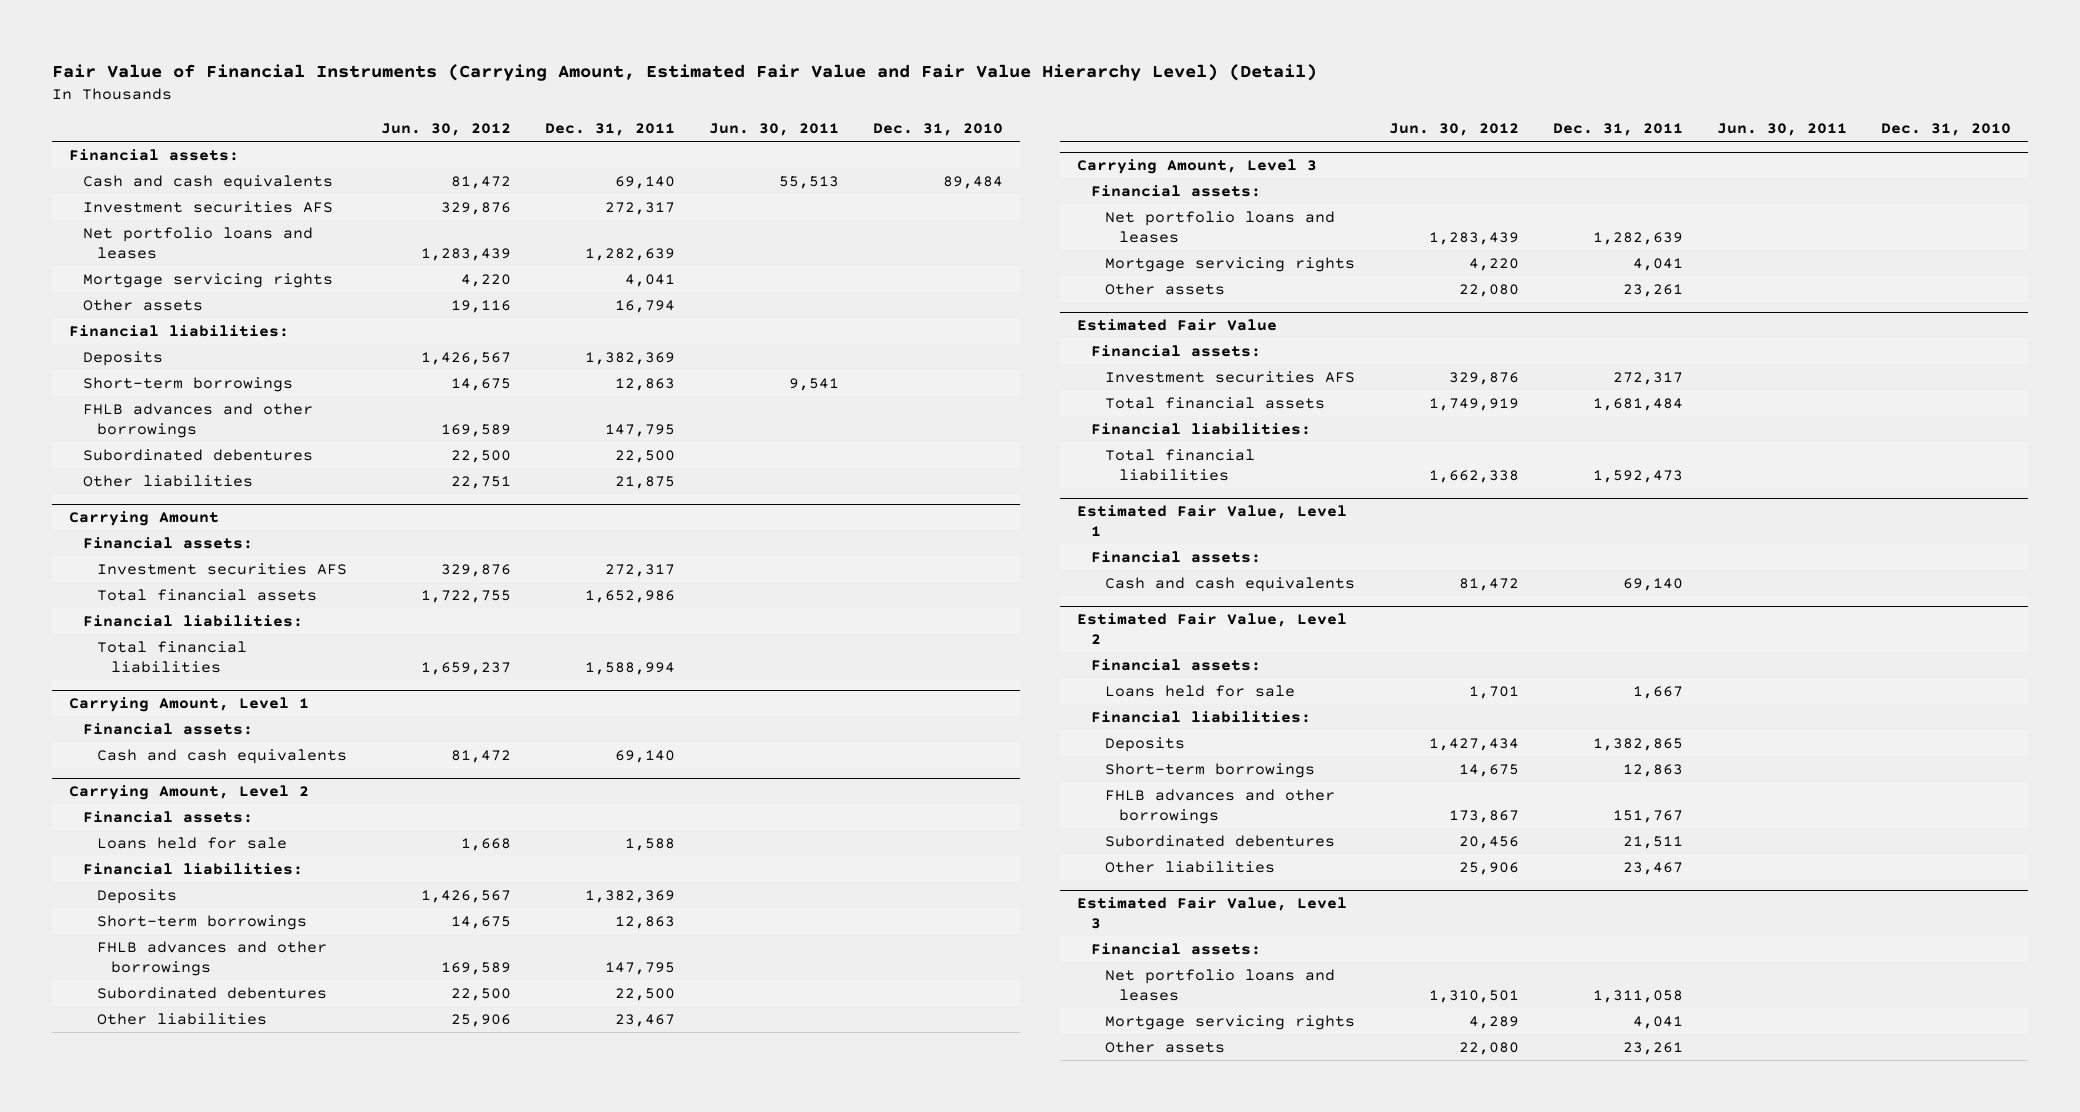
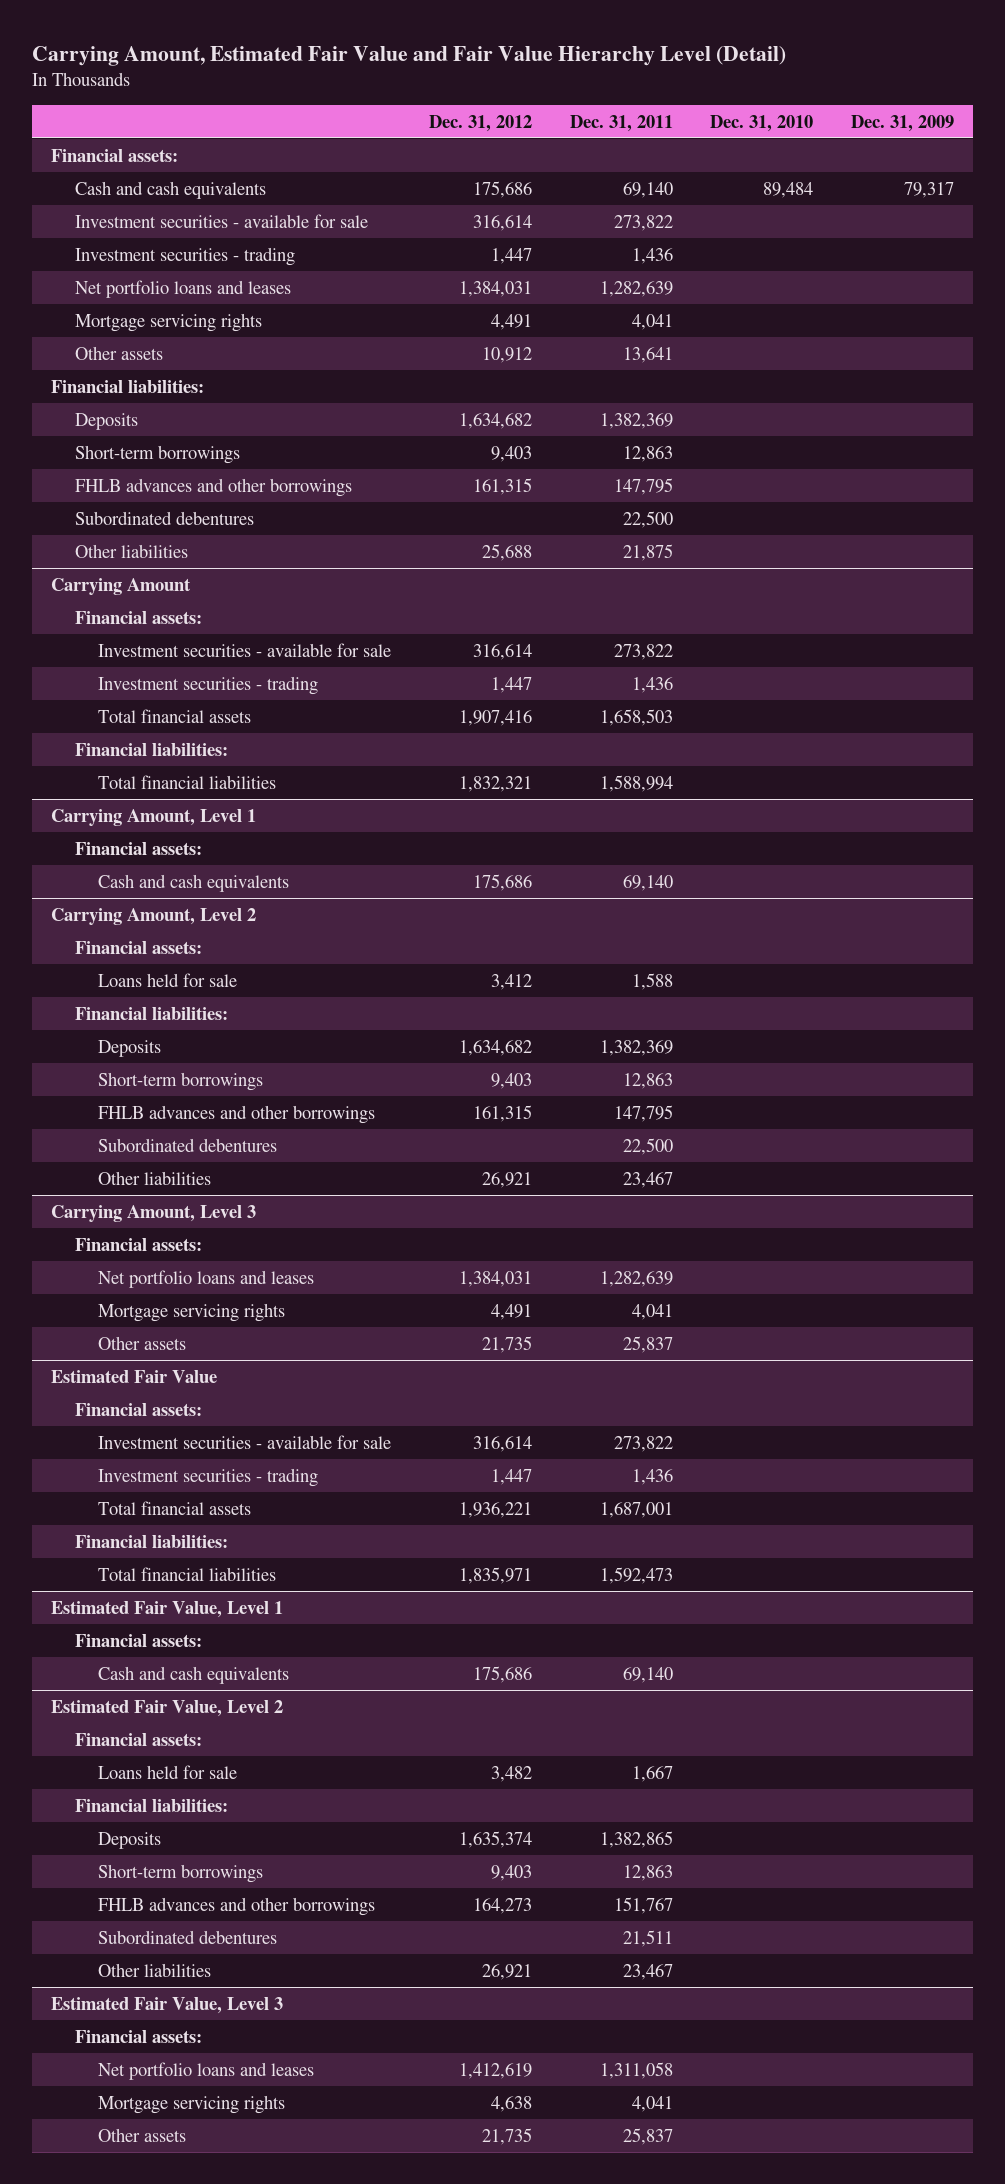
[51,64,1317,82] Fair Value of Financial Instruments (Carrying Amount, Estimated Fair Value and Fair Value Hierarchy Level) (Detail) -> [32,46,787,67] Carrying Amount, Estimated Fair Value and Fair Value Hierarchy Level (Detail)
[380,123,511,137] Jun. 30, 2012 -> none
[708,123,839,137] Jun. 30, 2011 -> none
none -> [428,114,532,132] Dec. 31, 2012
none -> [851,114,955,132] Dec. 31, 2009
[82,200,333,213] Investment securities AFS -> [74,213,368,228] Investment securities - available for sale
[604,201,675,215] 272,317 -> [613,214,673,231] 273,822
none -> [74,246,295,266] Investment securities - trading
[614,299,675,313] 16,794 -> [622,346,673,363] 13,641
[96,562,347,575] Investment securities AFS -> [97,642,391,657] Investment securities - available for sale
[604,563,675,577] 272,317 -> [613,643,673,660] 273,822
none -> [97,675,318,695] Investment securities - trading
[584,589,675,603] 1,652,986 -> [599,708,673,726] 1,658,503
[1623,283,1684,297] 23,261 -> [622,1335,673,1353] 25,837
[1105,370,1356,383] Investment securities AFS -> [97,1434,391,1449] Investment securities - available for sale
[1613,371,1684,385] 272,317 -> [613,1435,673,1452] 273,822
none -> [97,1467,318,1487] Investment securities - trading
[1593,397,1684,411] 1,681,484 -> [599,1501,673,1518] 1,687,001
[1623,1041,1684,1055] 23,261 -> [622,2127,673,2145] 25,837

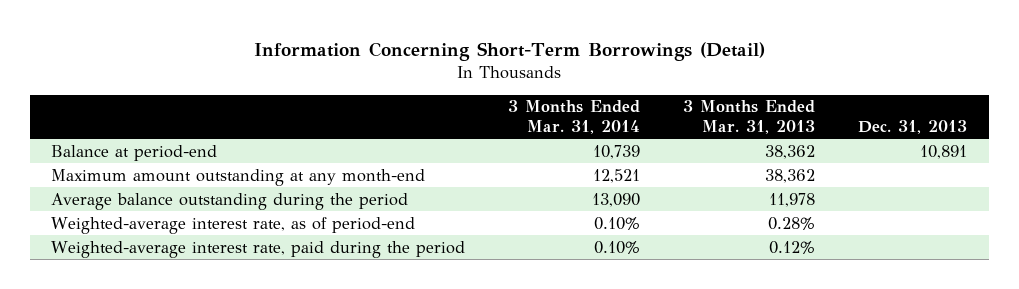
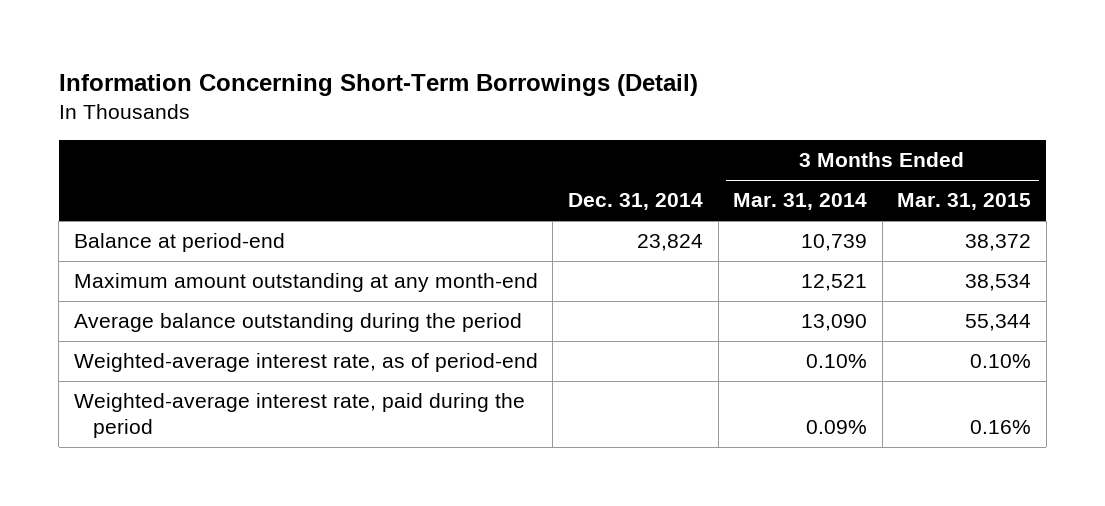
[683,100,816,135] 3 Months Ended Mar. 31, 2013 -> none
[858,120,968,135] Dec. 31, 2013 -> none
none -> [567,193,703,211] Dec. 31, 2014
none -> [897,193,1032,211] Mar. 31, 2015
[594,240,641,254] 0.10% -> [806,420,868,435] 0.09%

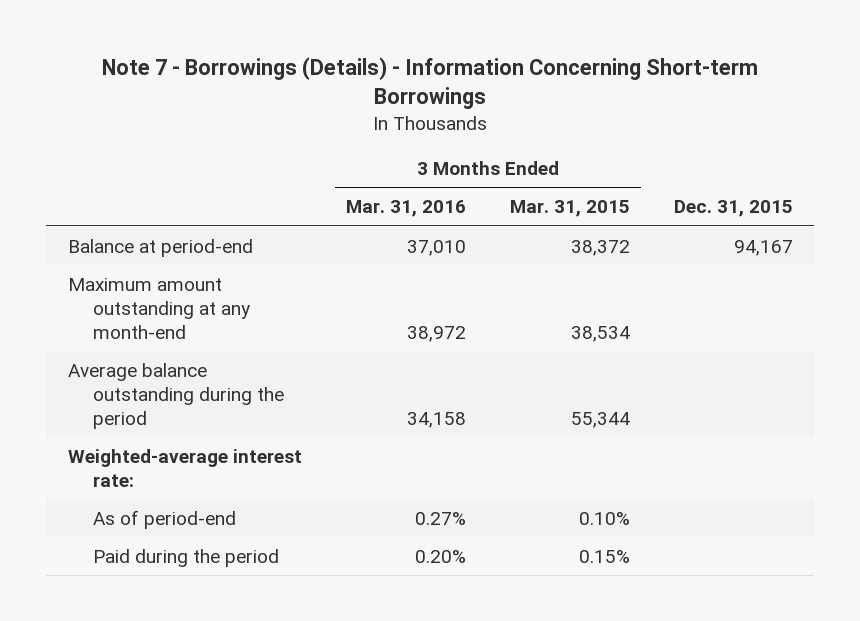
[58,74,698,97] Information Concerning Short-Term Borrowings (Detail) -> [102,57,759,110] Note 7 - Borrowings (Details) - Information Concerning Short-term Borrowings
[567,193,703,211] Dec. 31, 2014 -> none
[733,193,868,211] Mar. 31, 2014 -> none
none -> [345,200,466,218] Mar. 31, 2016
none -> [673,200,793,218] Dec. 31, 2015
none -> [67,448,302,487] Weighted-average interest rate:
[73,353,538,373] Weighted-average interest rate, as of period-end -> [92,509,236,529] As of period-end
[73,393,525,439] Weighted-average interest rate, paid during the period -> [92,548,279,567] Paid during the period
[970,420,1032,435] 0.16% -> [578,549,630,563] 0.15%

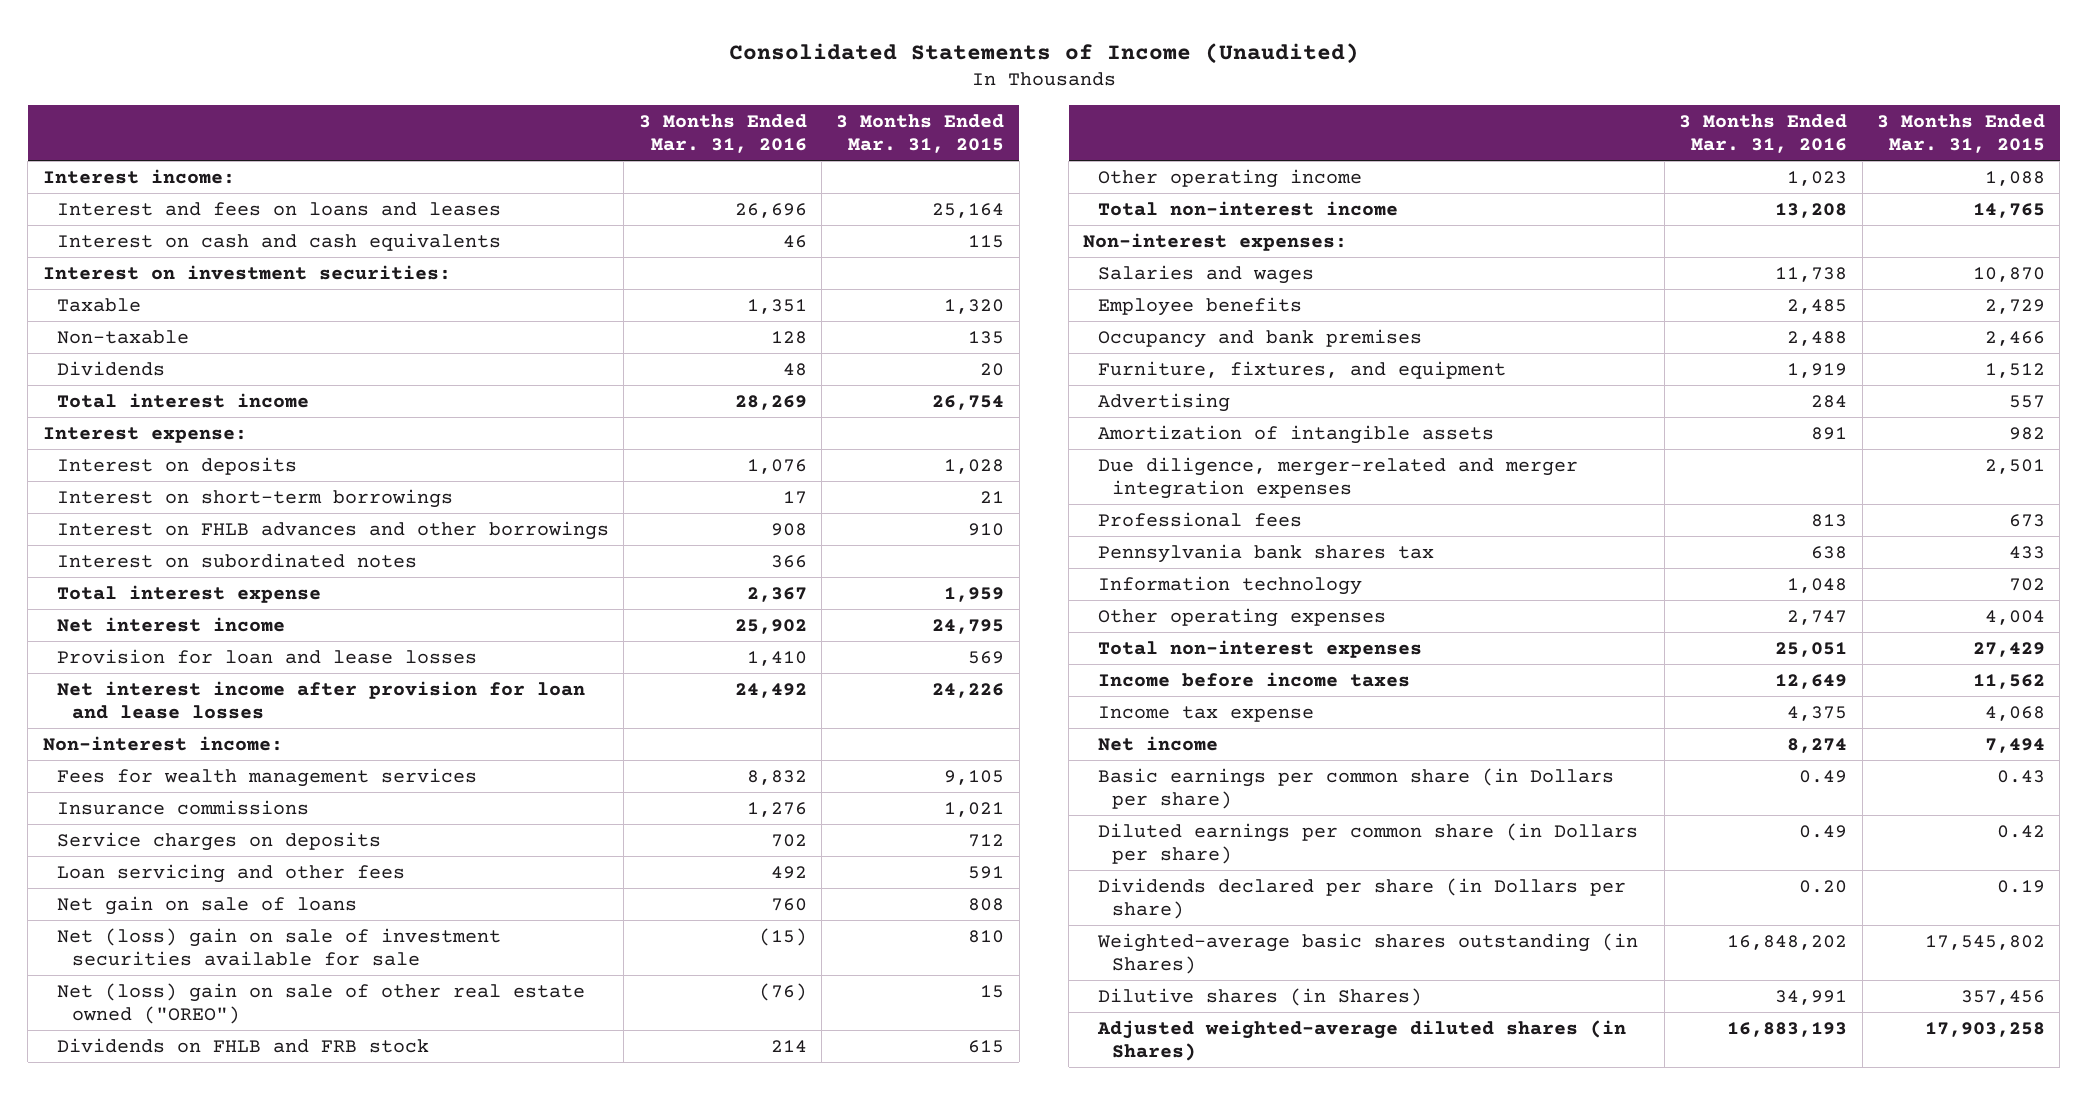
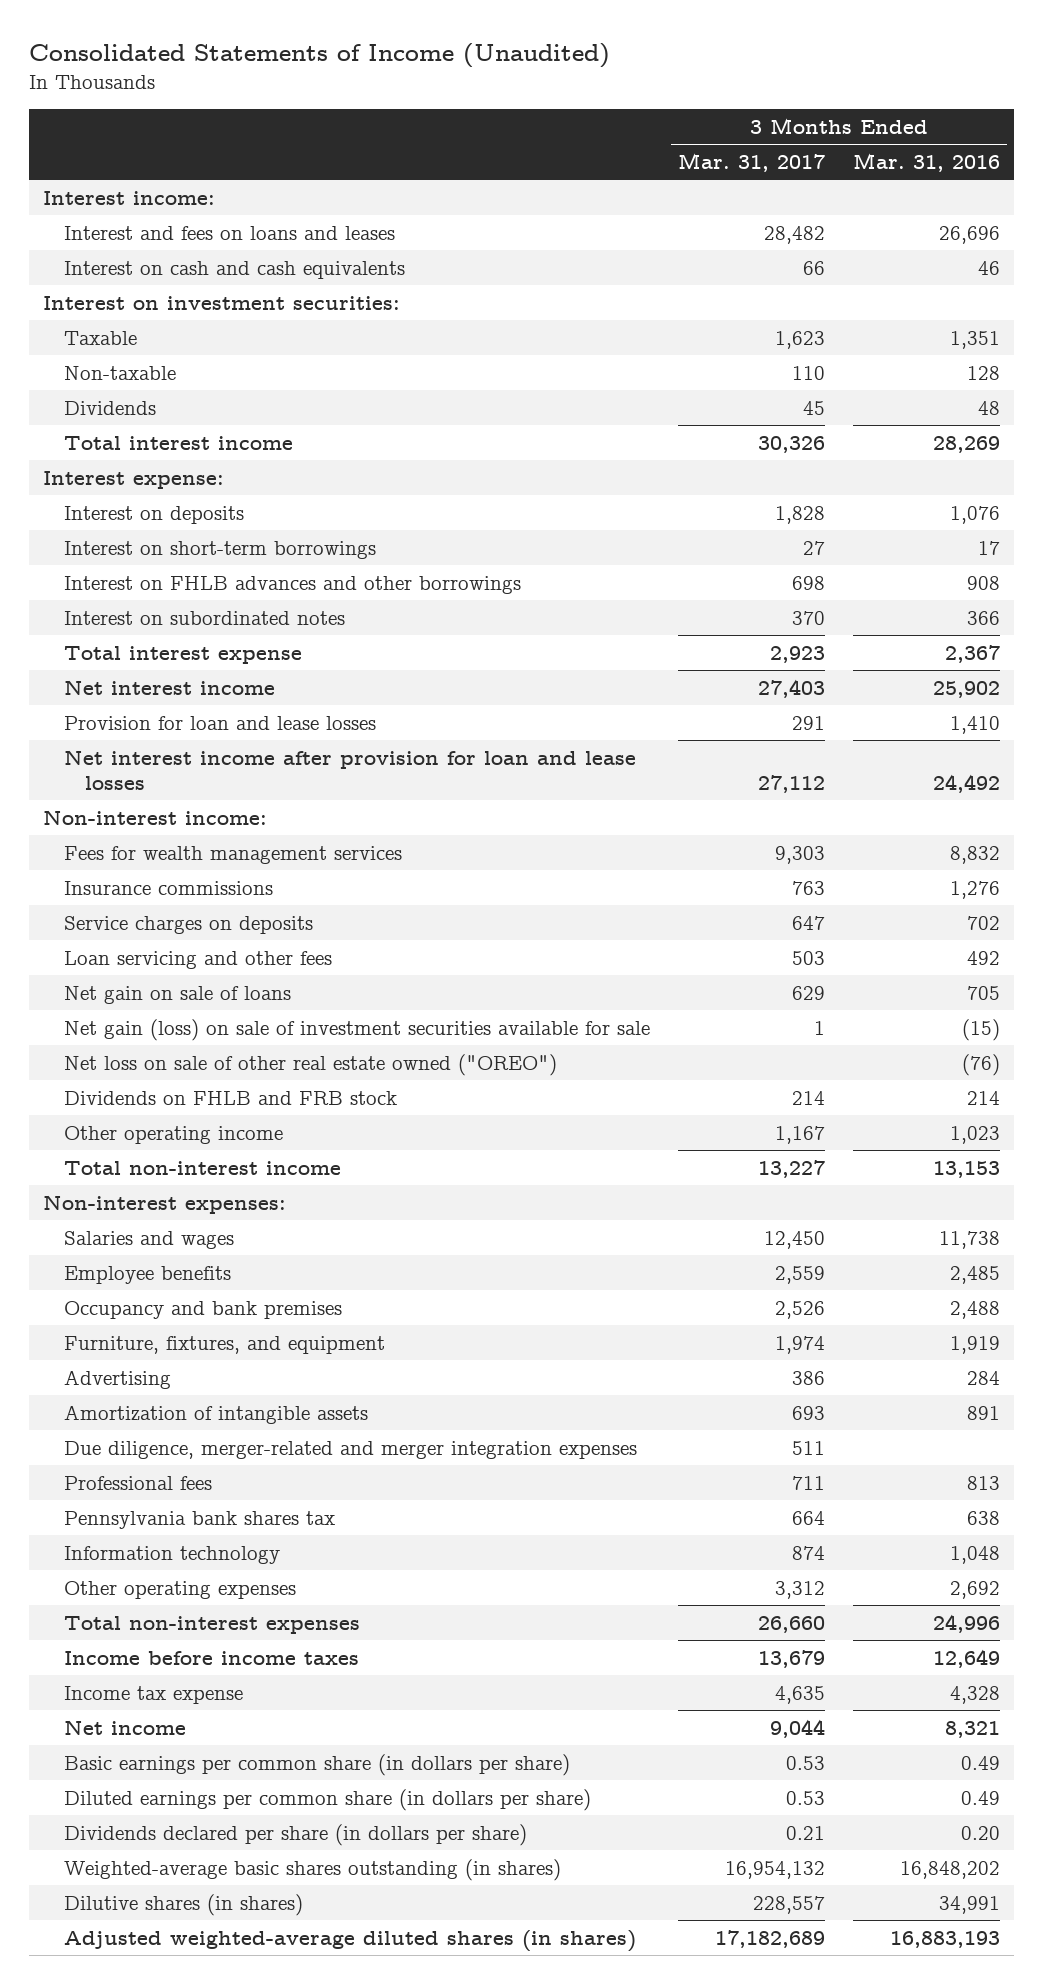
[836,113,1005,153] 3 Months Ended Mar. 31, 2015 -> none
none -> [678,152,826,172] Mar. 31, 2017
[770,897,807,911] 760 -> [967,985,1001,1000] 705
[57,927,502,966] Net (loss) gain on sale of investment securities available for sale -> [63,1018,650,1041] Net gain (loss) on sale of investment securities available for sale
[57,982,586,1024] Net (loss) gain on sale of other real estate owned ("OREO") -> [63,1053,557,1076] Net loss on sale of other real estate owned ("OREO")
[1775,202,1848,218] 13,208 -> [933,1160,1001,1178] 13,153
[1787,609,1848,625] 2,747 -> [950,1580,1001,1599] 2,692
[1775,641,1848,657] 25,051 -> [933,1613,1001,1633] 24,996
[1787,705,1848,721] 4,375 -> [950,1685,1001,1704] 4,328
[1787,737,1848,753] 8,274 -> [945,1720,1001,1738] 8,321
[1097,767,1614,809] Basic earnings per common share (in Dollars per share) -> [63,1753,570,1776] Basic earnings per common share (in dollars per share)
[1097,822,1638,864] Diluted earnings per common share (in Dollars per share) -> [63,1788,591,1811] Diluted earnings per common share (in dollars per share)
[1097,877,1626,919] Dividends declared per share (in Dollars per share) -> [63,1823,527,1846] Dividends declared per share (in dollars per share)
[1096,932,1638,974] Weighted-average basic shares outstanding (in Shares) -> [63,1858,561,1881] Weighted-average basic shares outstanding (in shares)
[1097,987,1422,1006] Dilutive shares (in Shares) -> [63,1893,303,1916] Dilutive shares (in shares)
[1096,1019,1626,1061] Adjusted weighted-average diluted shares (in Shares) -> [63,1929,636,1952] Adjusted weighted-average diluted shares (in shares)

